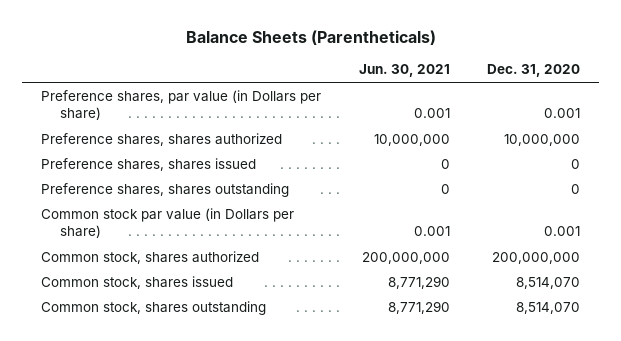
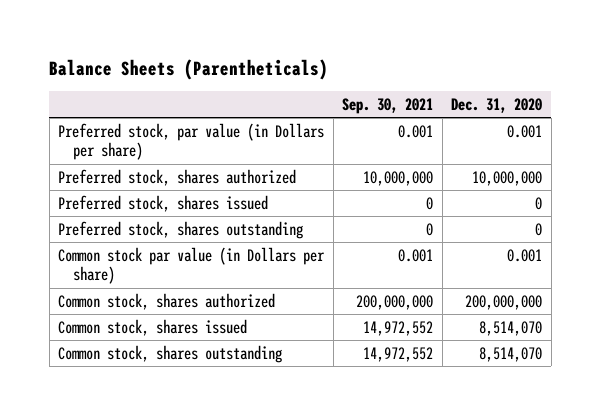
[358,64,450,78] Jun. 30, 2021 -> none
none -> [342,97,434,114] Sep. 30, 2021
[40,89,321,120] Preference shares, par value (in Dollars per share) -> [58,122,325,161] Preferred stock, par value (in Dollars per share)
[40,132,282,146] Preference shares, shares authorized -> [58,168,297,186] Preferred stock, shares authorized
[40,157,256,171] Preference shares, shares issued -> [58,194,269,212] Preferred stock, shares issued
[40,182,289,197] Preference shares, shares outstanding -> [58,220,304,239] Preferred stock, shares outstanding

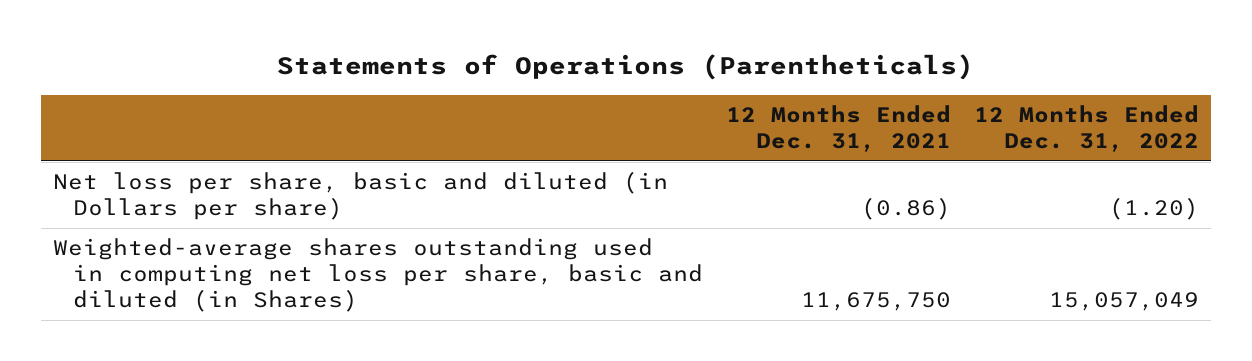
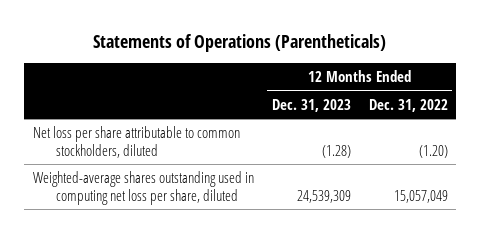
[726,105,952,153] 12 Months Ended Dec. 31, 2021 -> none
none -> [271,98,351,112] Dec. 31, 2023
[52,171,668,221] Net loss per share, basic and diluted (in Dollars per share) -> [33,126,241,158] Net loss per share attributable to common stockholders, diluted
[52,238,704,313] Weighted-average shares outstanding used in computing net loss per share, basic and diluted (in Shares) -> [33,171,255,205] Weighted-average shares outstanding used in computing net loss per share, diluted

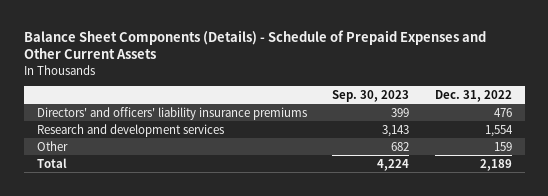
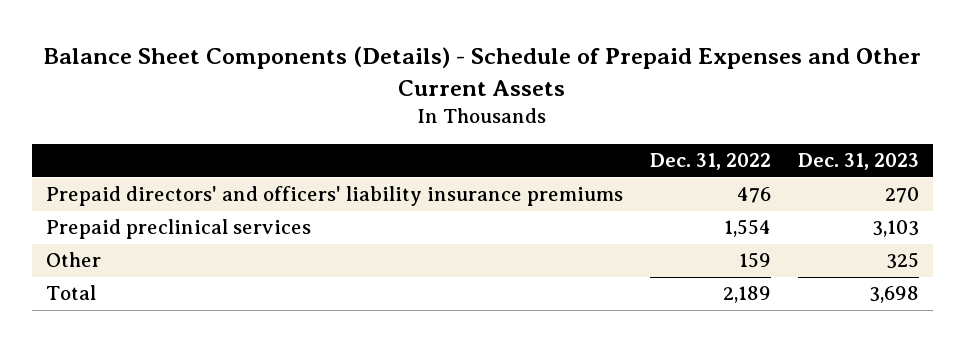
[332,90,410,103] Sep. 30, 2023 -> none
none -> [798,153,920,171] Dec. 31, 2023
[36,106,307,120] Directors' and officers' liability insurance premiums -> [45,186,623,207] Prepaid directors' and officers' liability insurance premiums
[36,123,224,137] Research and development services -> [45,219,311,240] Prepaid preclinical services

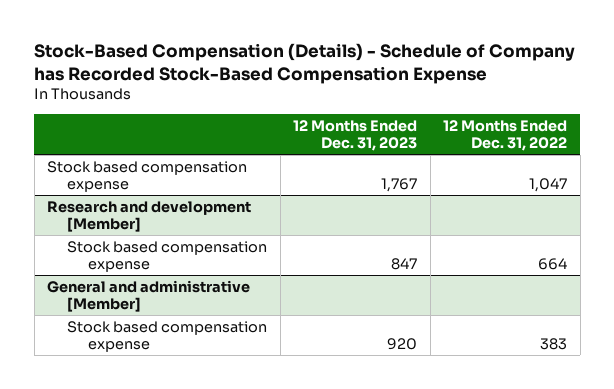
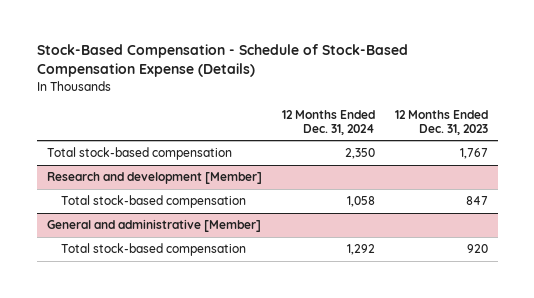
[34,42,576,84] Stock-Based Compensation (Details) - Schedule of Company has Recorded Stock-Based Compensation Expense -> [36,44,408,78] Stock-Based Compensation - Schedule of Stock-Based Compensation Expense (Details)
[443,120,568,152] 12 Months Ended Dec. 31, 2022 -> none
none -> [281,109,375,135] 12 Months Ended Dec. 31, 2024
[47,161,248,193] Stock based compensation expense -> [46,147,232,161] Total stock-based compensation
[67,241,268,273] Stock based compensation expense -> [60,195,246,209] Total stock-based compensation
[67,321,268,353] Stock based compensation expense -> [60,243,246,257] Total stock-based compensation

